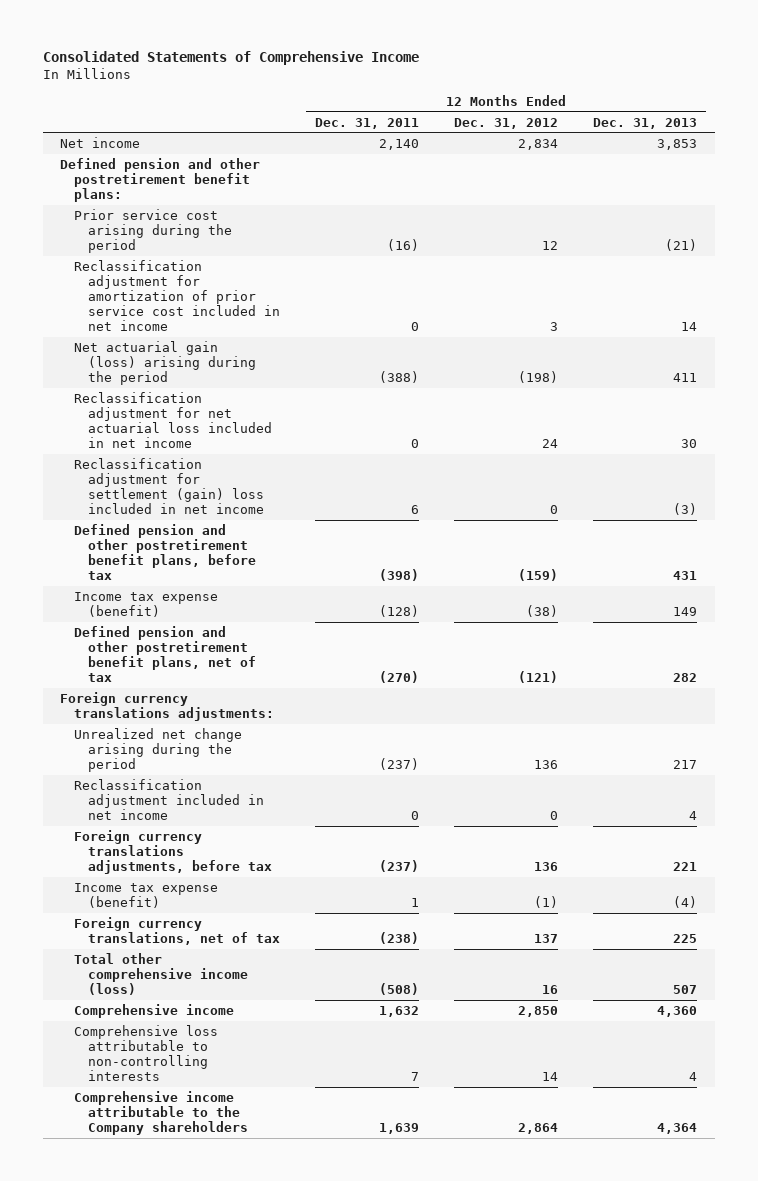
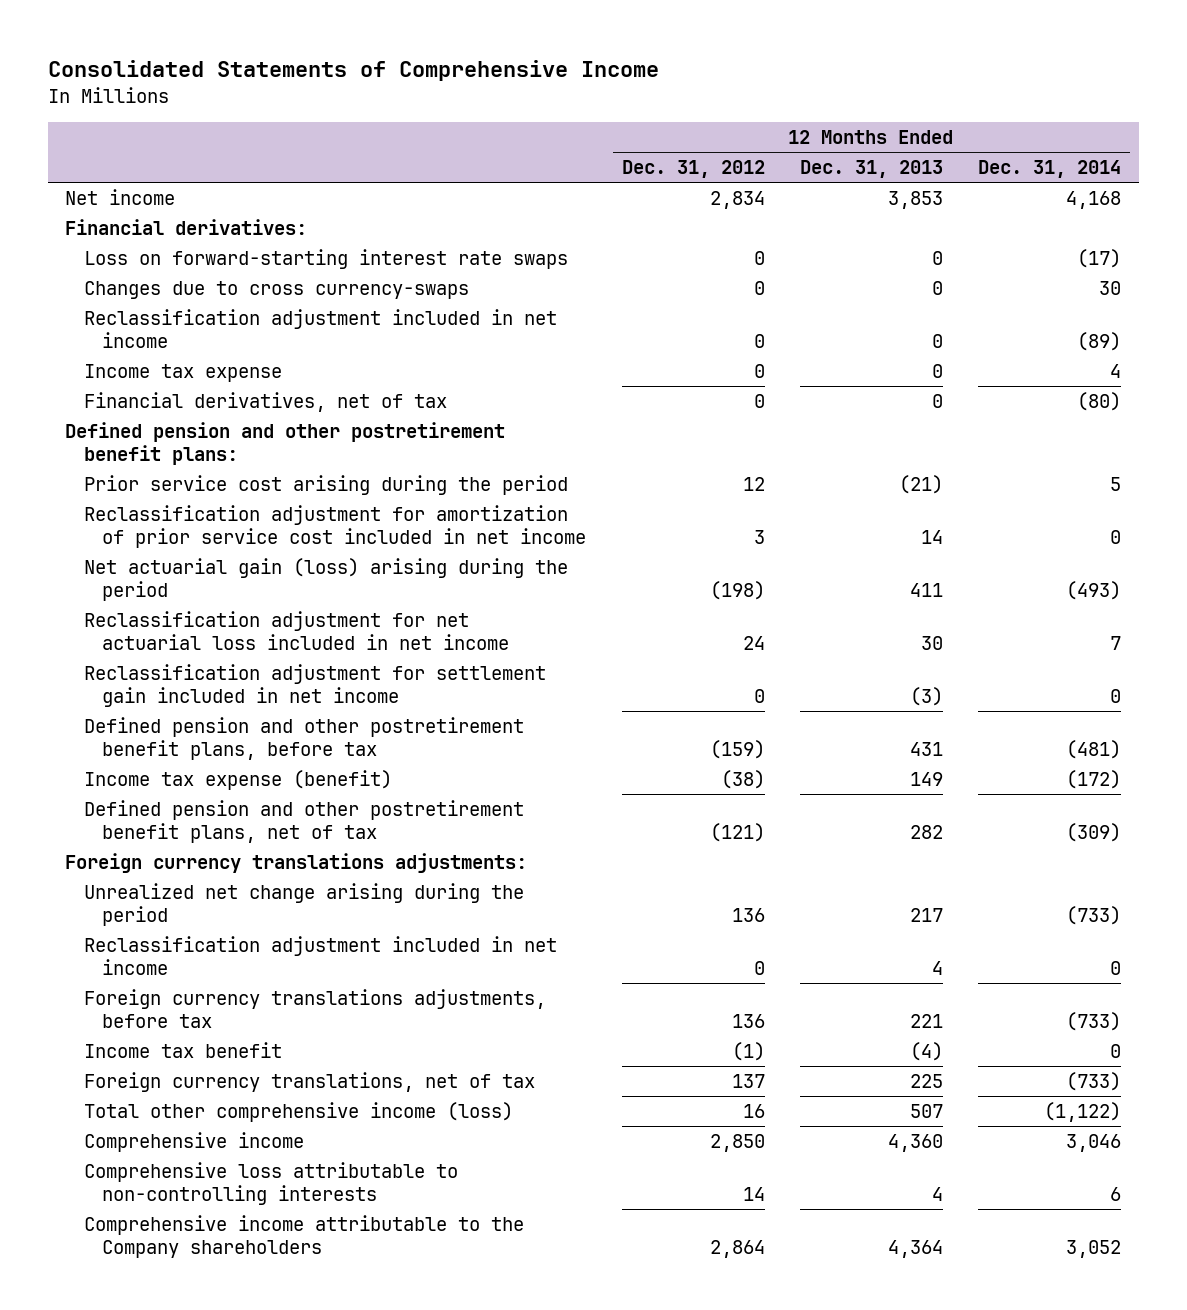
[315,117,420,129] Dec. 31, 2011 -> none
none -> [978,160,1122,179] Dec. 31, 2014
none -> [65,219,308,236] Financial derivatives:
none -> [83,249,568,270] Loss on forward-starting interest rate swaps
none -> [83,281,469,300] Changes due to cross currency-swaps
none -> [83,309,557,348] Reclassification adjustment included in net income
none -> [83,364,282,383] Income tax expense
none -> [83,392,447,413] Financial derivatives, net of tax
[74,457,265,514] Reclassification adjustment for settlement (gain) loss included in net income -> [83,664,546,707] Reclassification adjustment for settlement gain included in net income
[74,882,219,908] Income tax expense (benefit) -> [83,1042,282,1059] Income tax benefit

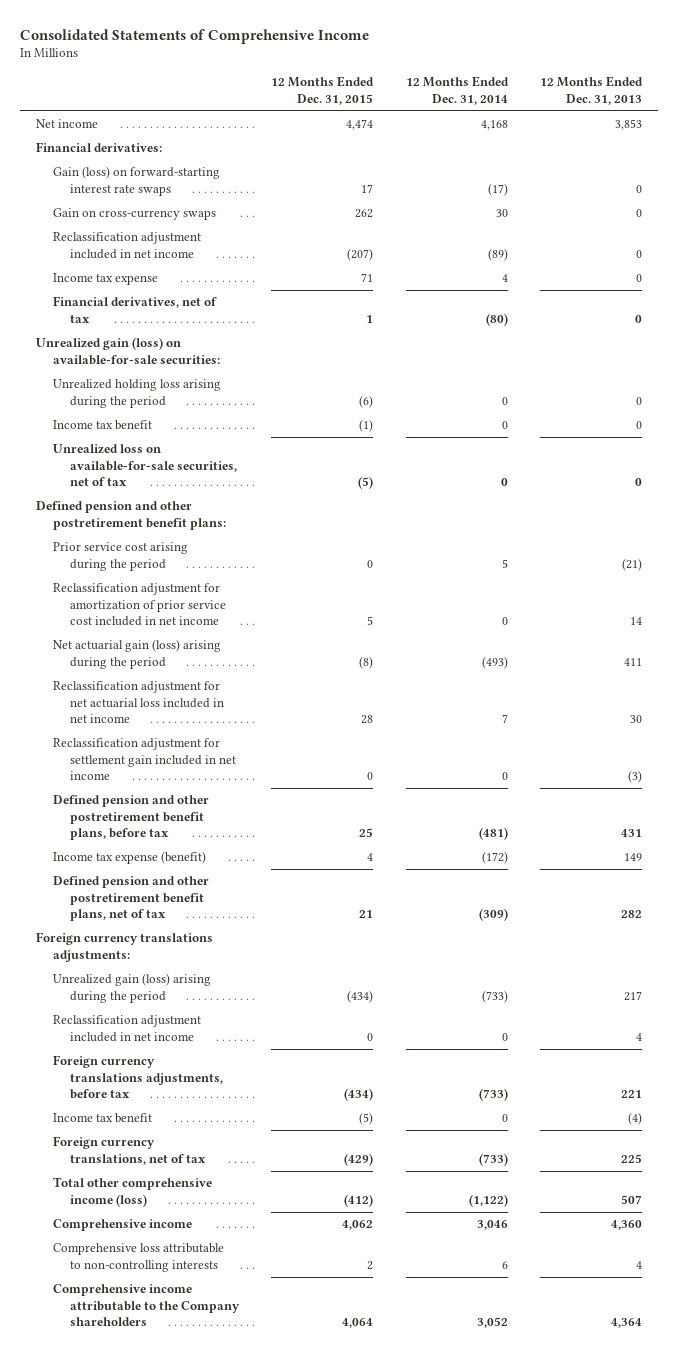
[621,160,765,179] Dec. 31, 2012 -> none
none -> [271,76,375,105] 12 Months Ended Dec. 31, 2015
[83,249,568,270] Loss on forward-starting interest rate swaps -> [53,166,221,196] Gain (loss) on forward-starting interest rate swaps
[83,281,469,300] Changes due to cross currency-swaps -> [53,208,217,221] Gain on cross-currency swaps
none -> [35,337,221,365] Unrealized gain (loss) on available-for-sale securities:
none -> [53,379,222,408] Unrealized holding loss arising during the period
none -> [53,420,153,431] Income tax benefit
none -> [53,444,238,487] Unrealized loss on available-for-sale securities, net of tax
[83,883,524,926] Unrealized net change arising during the period -> [53,973,212,1003] Unrealized gain (loss) arising during the period

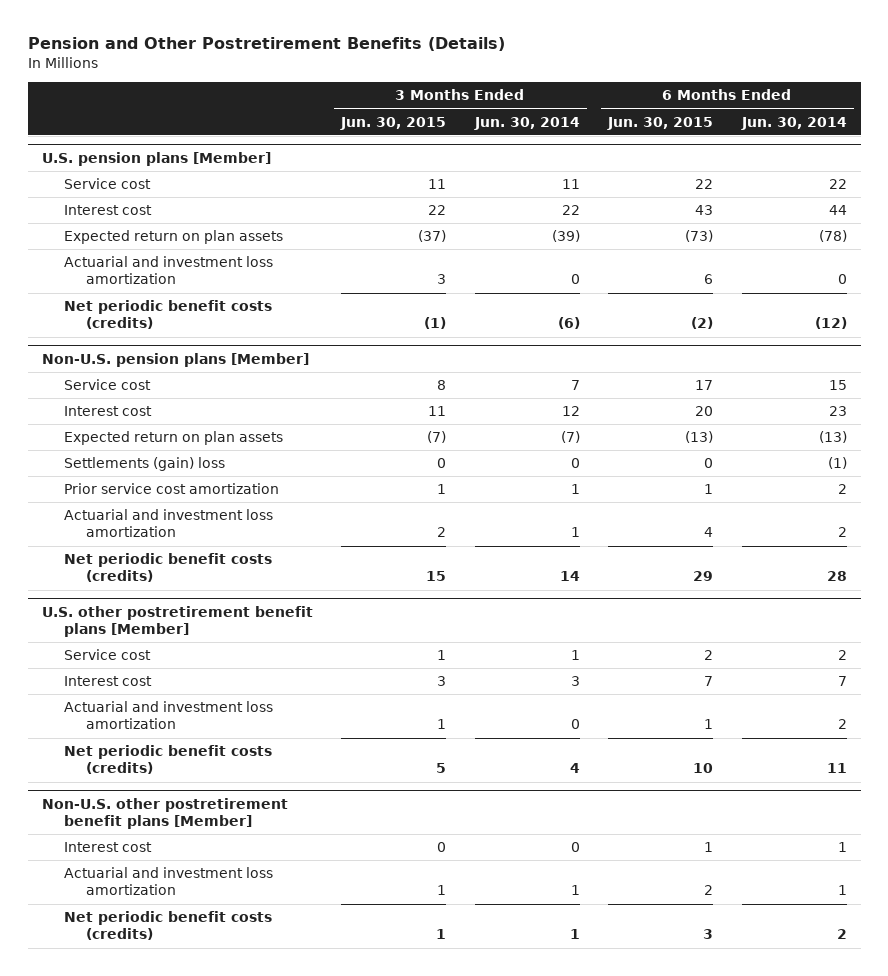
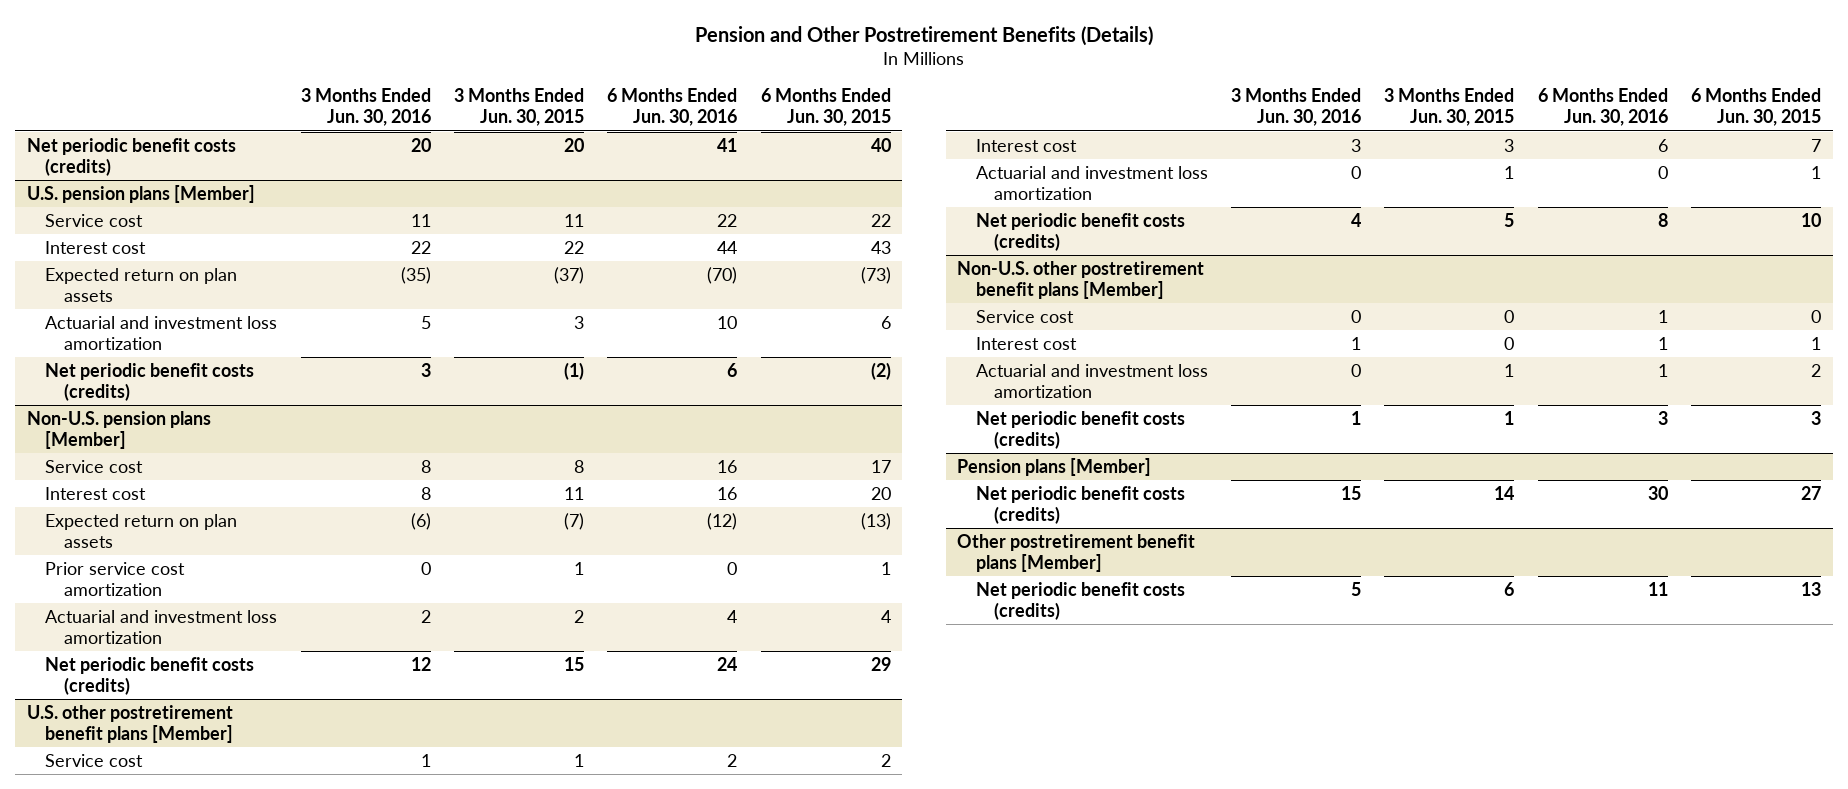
[473,116,580,130] Jun. 30, 2014 -> none
[740,116,847,130] Jun. 30, 2014 -> none
none -> [300,88,431,127] 3 Months Ended Jun. 30, 2016
none -> [607,88,738,127] 6 Months Ended Jun. 30, 2016
none -> [26,137,236,176] Net periodic benefit costs (credits)
[63,457,225,472] Settlements (gain) loss -> none
none -> [975,309,1074,323] Service cost
none -> [957,457,1152,476] Pension plans [Member]
none -> [975,485,1185,524] Net periodic benefit costs (credits)
none -> [957,533,1196,572] Other postretirement benefit plans [Member]
none -> [975,581,1185,620] Net periodic benefit costs (credits)

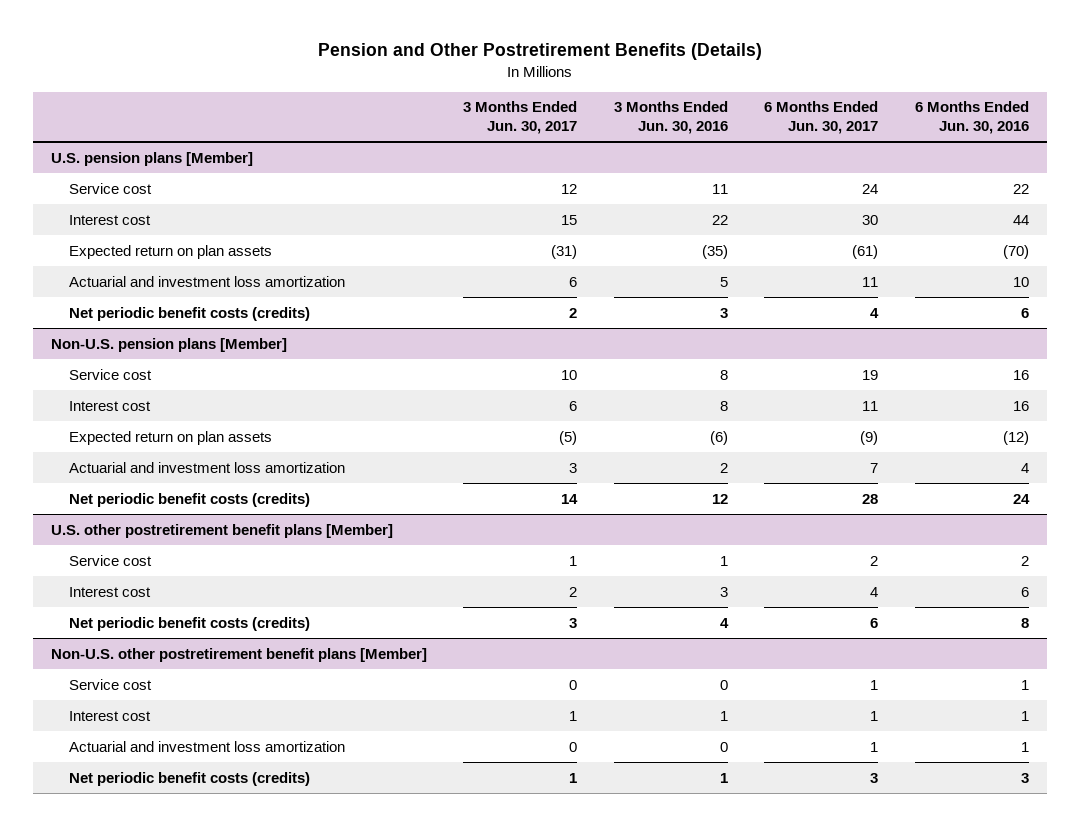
[453,88,584,127] 3 Months Ended Jun. 30, 2015 -> none
[760,88,891,127] 6 Months Ended Jun. 30, 2015 -> none
none -> [463,101,578,135] 3 Months Ended Jun. 30, 2017
none -> [764,101,879,135] 6 Months Ended Jun. 30, 2017
[26,137,236,176] Net periodic benefit costs (credits) -> none
[45,561,186,596] Prior service cost amortization -> none
[975,165,1208,200] Actuarial and investment loss amortization -> none
[957,457,1152,476] Pension plans [Member] -> none
[975,485,1185,524] Net periodic benefit costs (credits) -> none
[957,533,1196,572] Other postretirement benefit plans [Member] -> none
[975,581,1185,620] Net periodic benefit costs (credits) -> none

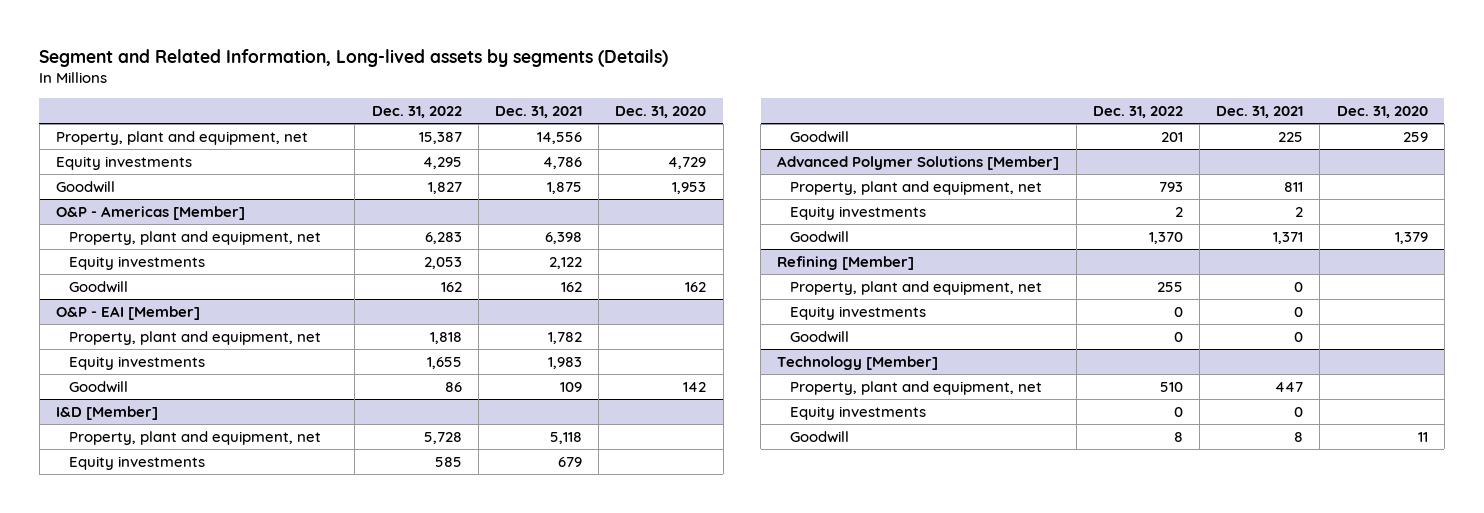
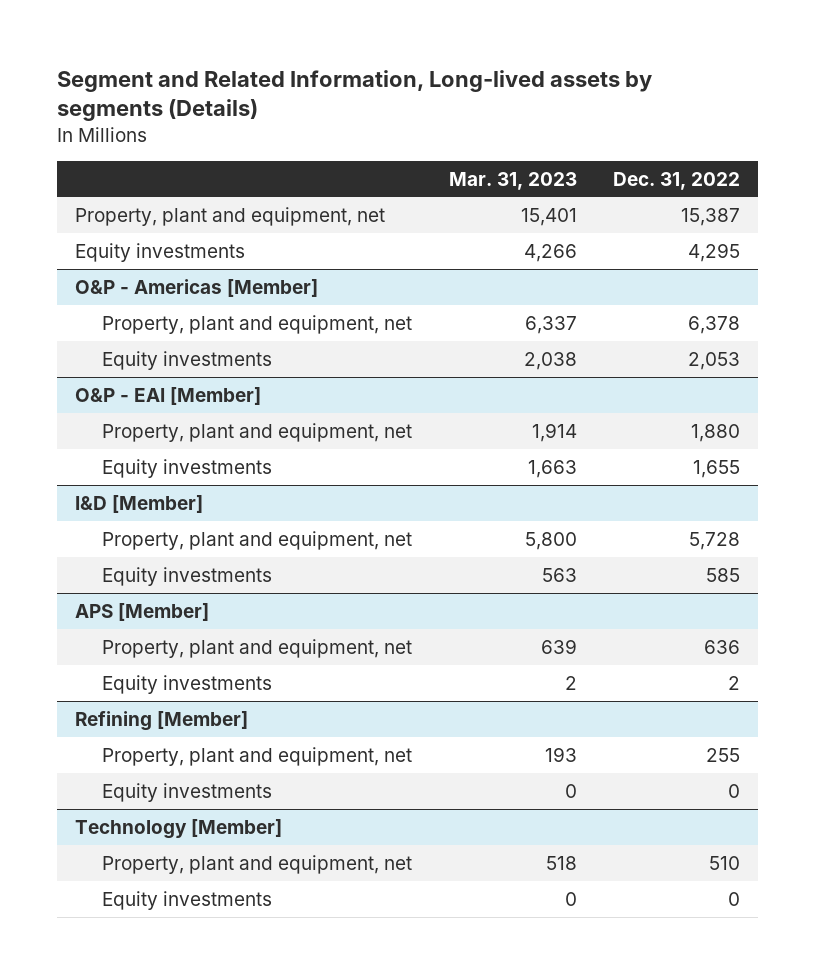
[494,105,582,118] Dec. 31, 2021 -> none
[615,105,707,118] Dec. 31, 2020 -> none
none -> [448,171,577,190] Mar. 31, 2023
[56,180,116,193] Goodwill -> none
[424,231,462,244] 6,283 -> [688,315,741,334] 6,378
[68,280,128,293] Goodwill -> none
[429,331,462,344] 1,818 -> [691,423,741,442] 1,880
[68,380,128,393] Goodwill -> none
[789,130,849,143] Goodwill -> none
[777,155,1060,170] Advanced Polymer Solutions [Member] -> [75,602,210,621] APS [Member]
[1158,181,1183,192] 793 -> [704,639,741,654] 636
[789,230,849,243] Goodwill -> none
[789,330,849,343] Goodwill -> none
[789,430,849,443] Goodwill -> none

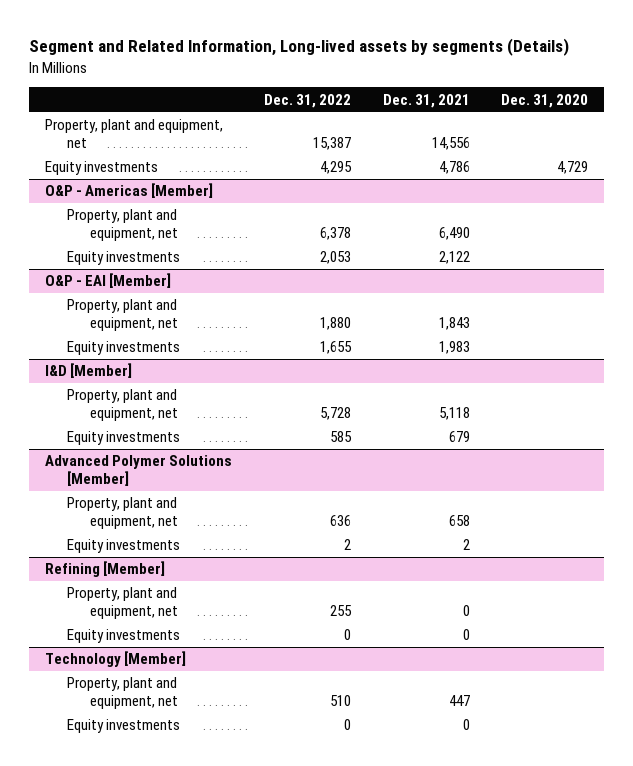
[448,171,577,190] Mar. 31, 2023 -> none
none -> [382,93,470,108] Dec. 31, 2021
none -> [501,93,589,108] Dec. 31, 2020
[75,602,210,621] APS [Member] -> [45,455,233,487] Advanced Polymer Solutions [Member]

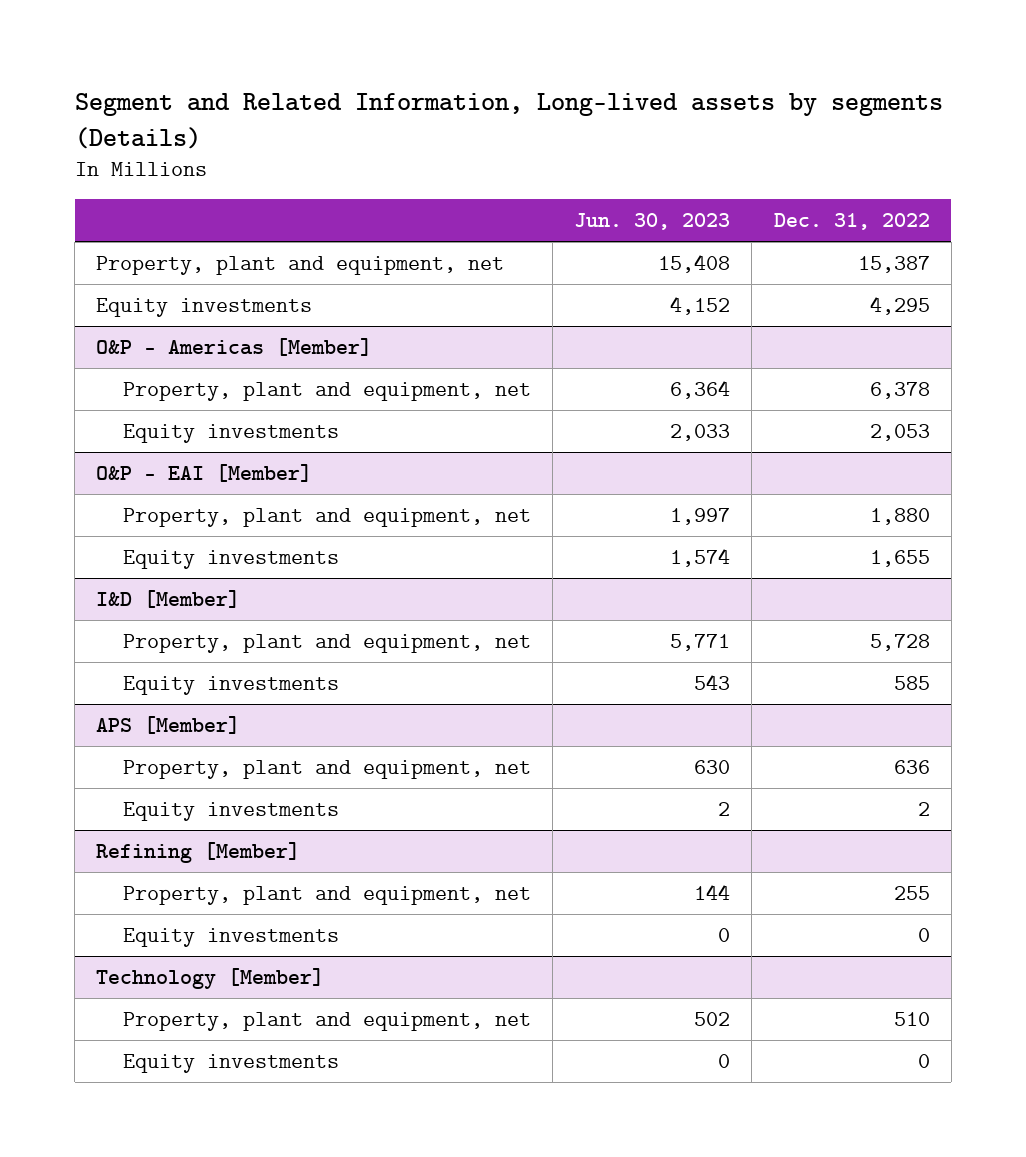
[382,93,470,108] Dec. 31, 2021 -> none
[501,93,589,108] Dec. 31, 2020 -> none
none -> [574,213,731,231] Jun. 30, 2023
[45,455,233,487] Advanced Polymer Solutions [Member] -> [96,716,241,735] APS [Member]

